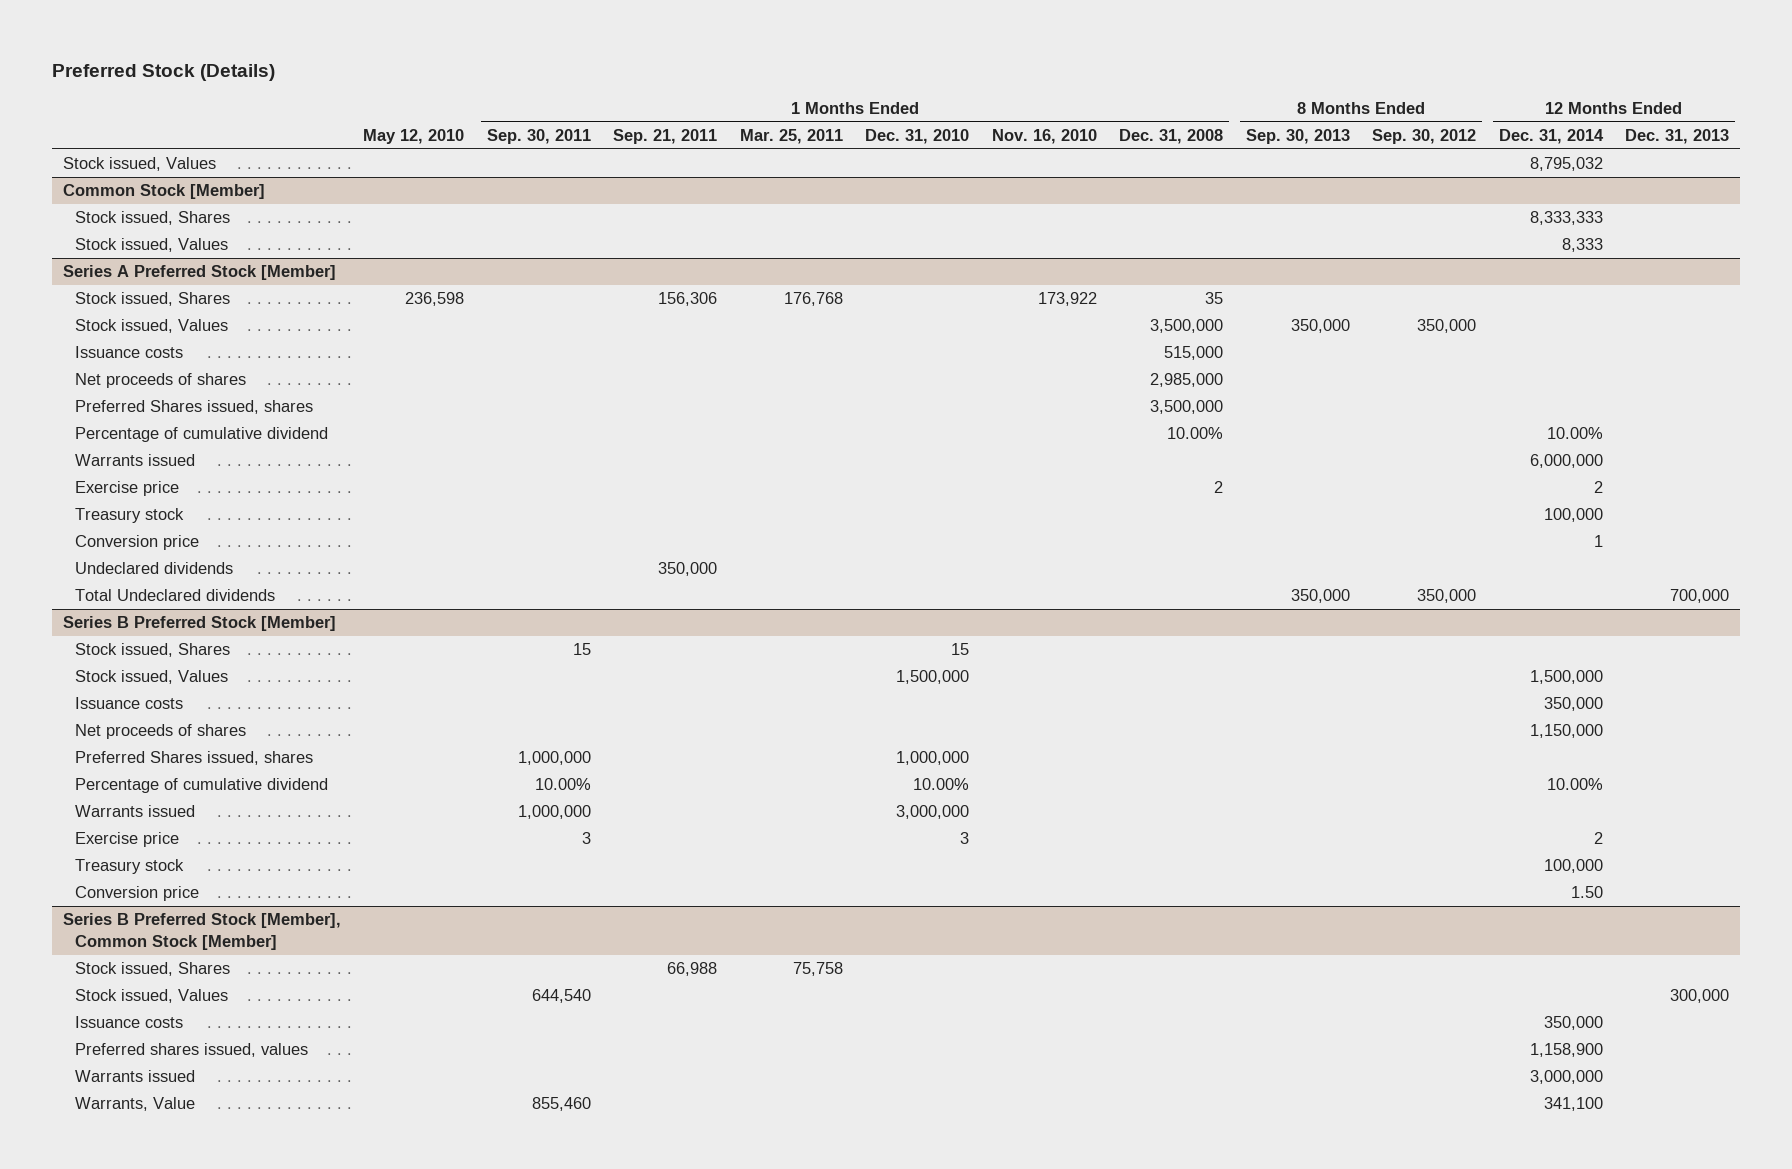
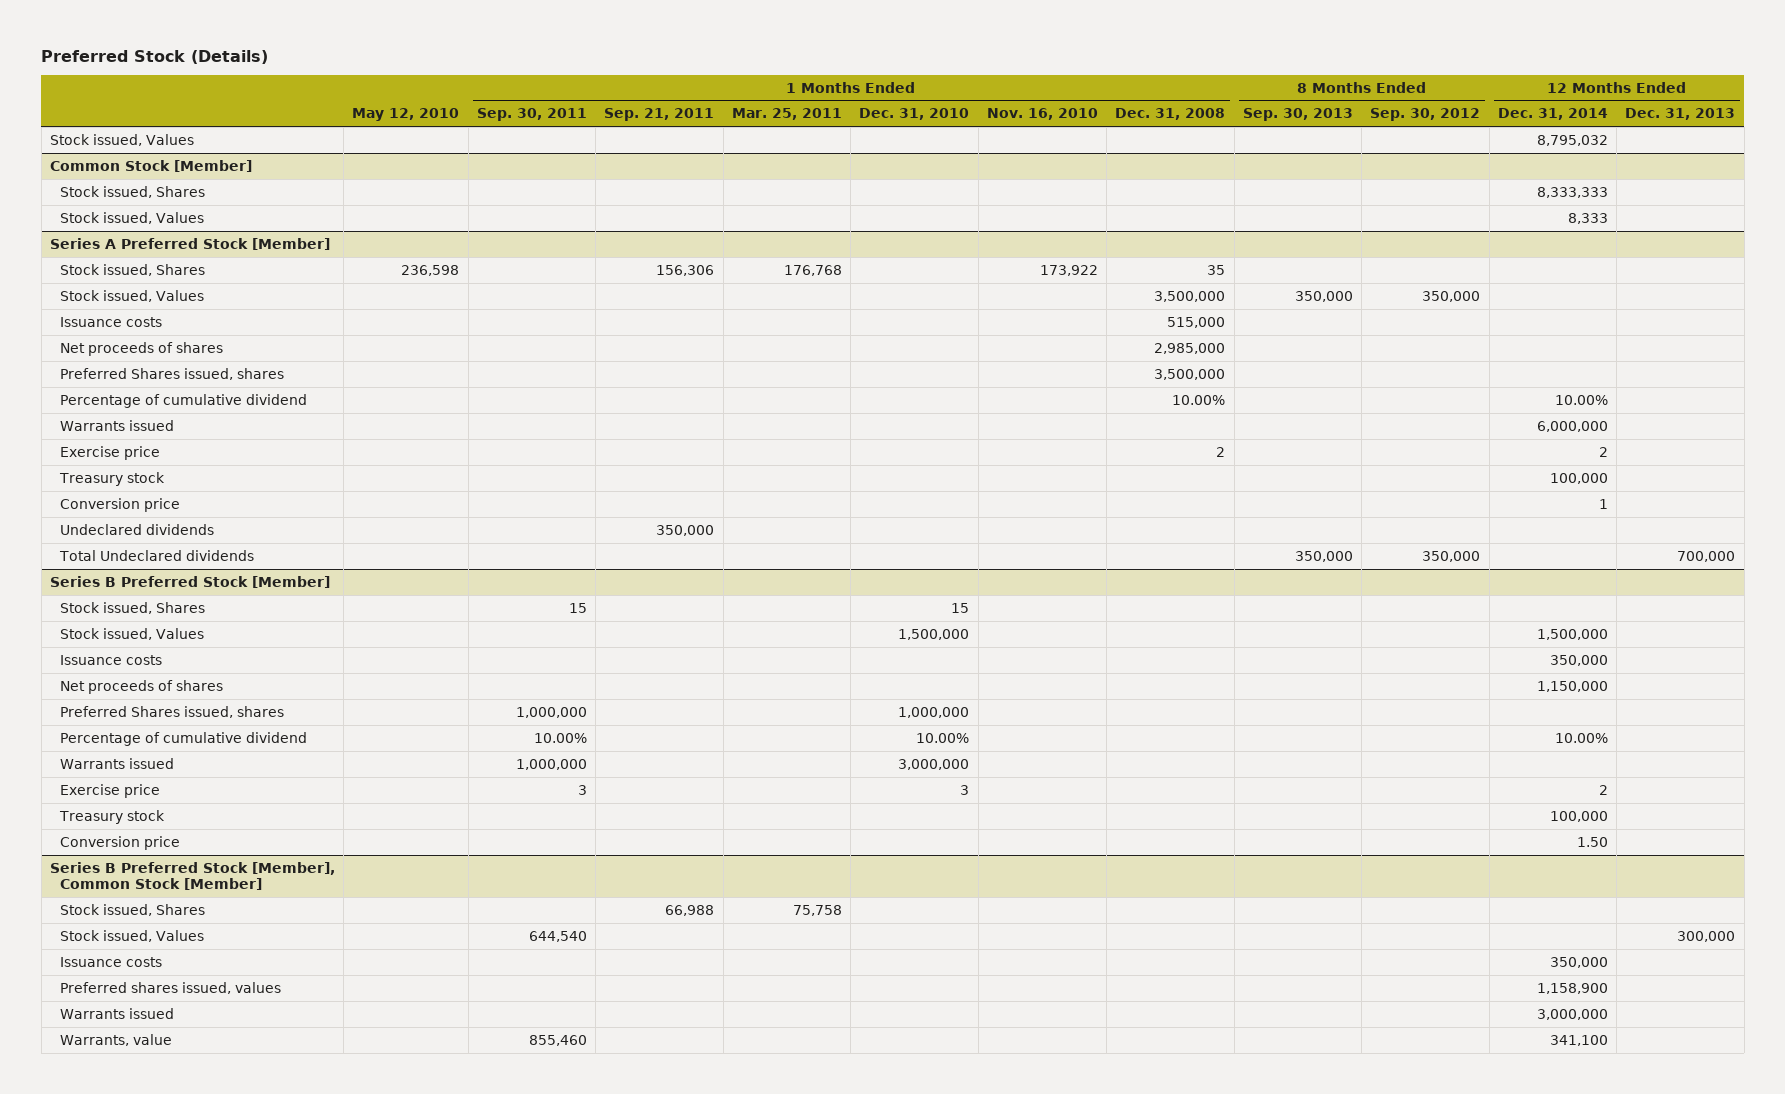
[74,1097,195,1112] Warrants, Value -> [59,1033,172,1046] Warrants, value

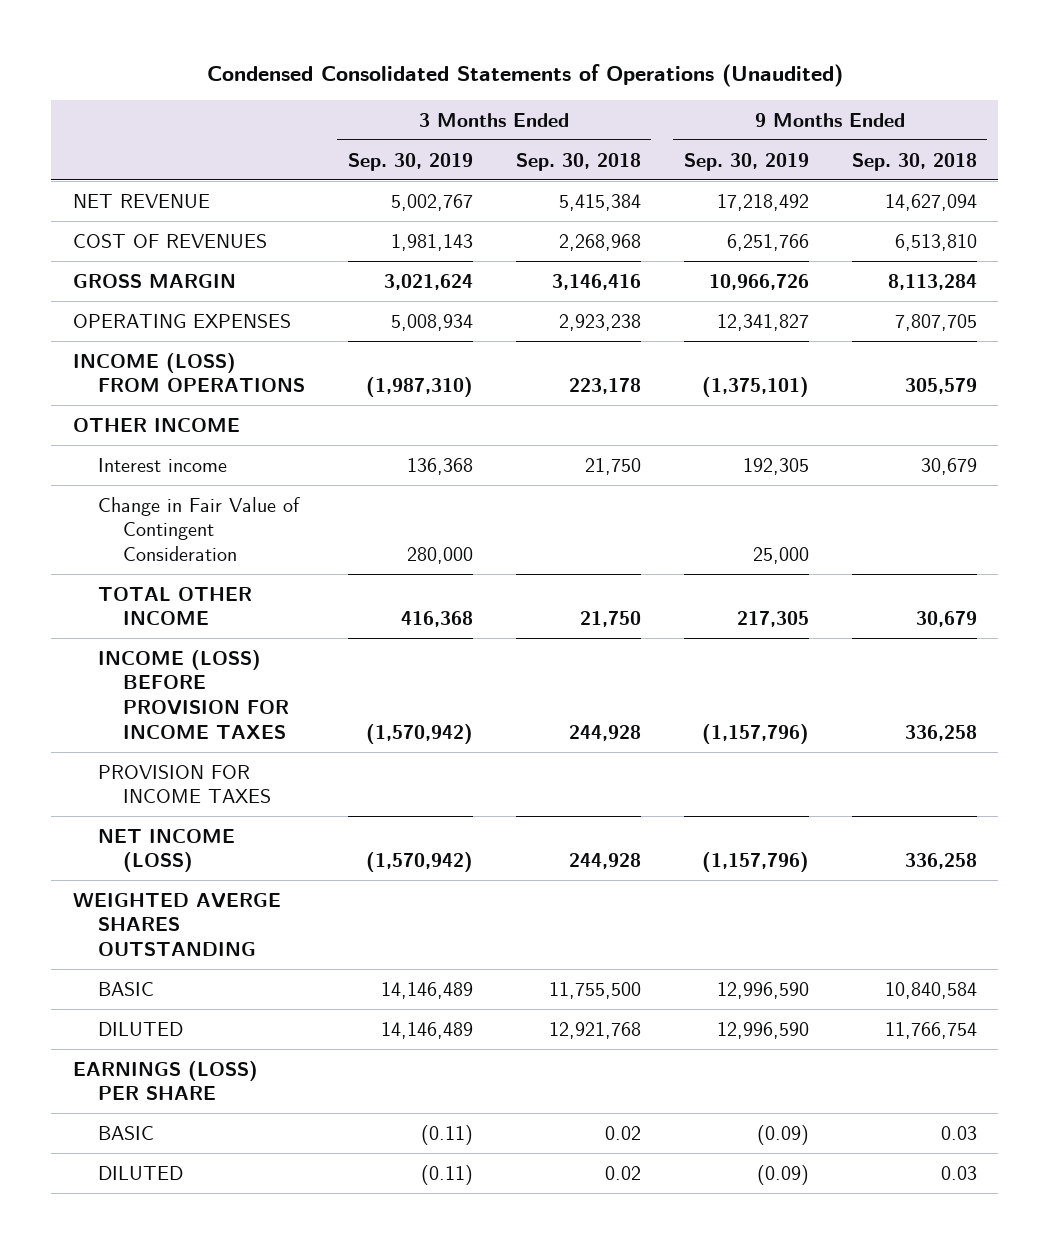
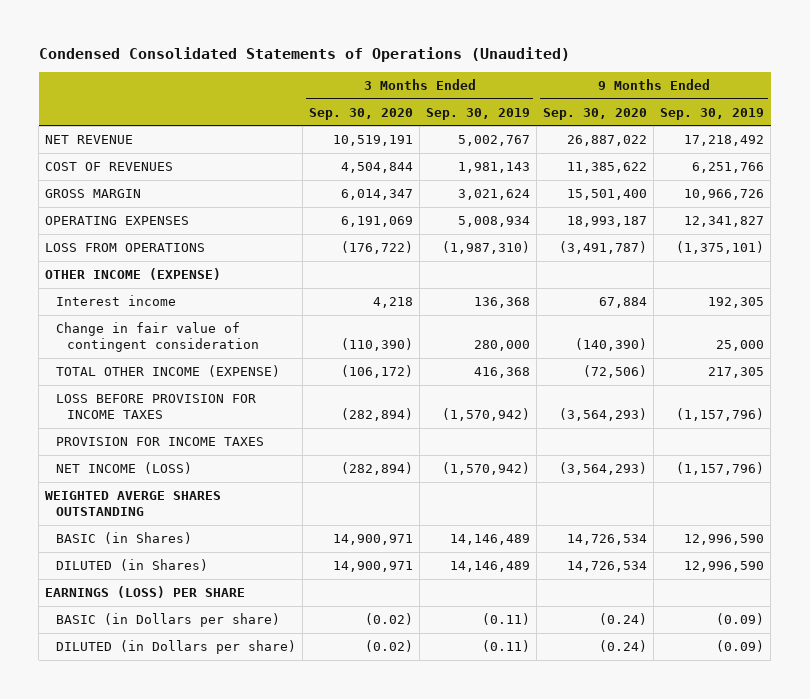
[515,152,641,171] Sep. 30, 2018 -> none
[851,152,977,171] Sep. 30, 2018 -> none
none -> [309,107,414,120] Sep. 30, 2020
none -> [543,107,648,120] Sep. 30, 2020
[72,352,305,393] INCOME (LOSS) FROM OPERATIONS -> [45,243,206,253] LOSS FROM OPERATIONS
[72,417,240,432] OTHER INCOME -> [45,268,222,281] OTHER INCOME (EXPENSE)
[97,496,300,562] Change in Fair Value of Contingent Consideration -> [55,322,259,353] Change in fair value of contingent consideration
[97,586,252,626] TOTAL OTHER INCOME -> [55,365,280,378] TOTAL OTHER INCOME (EXPENSE)
[97,649,289,740] INCOME (LOSS) BEFORE PROVISION FOR INCOME TAXES -> [55,394,256,420] LOSS BEFORE PROVISION FOR INCOME TAXES
[97,981,154,996] BASIC -> [55,532,192,545] BASIC (in Shares)
[97,1021,183,1036] DILUTED -> [55,559,208,572] DILUTED (in Shares)
[97,1125,154,1140] BASIC -> [55,613,280,628] BASIC (in Dollars per share)
[97,1165,183,1180] DILUTED -> [55,640,296,655] DILUTED (in Dollars per share)

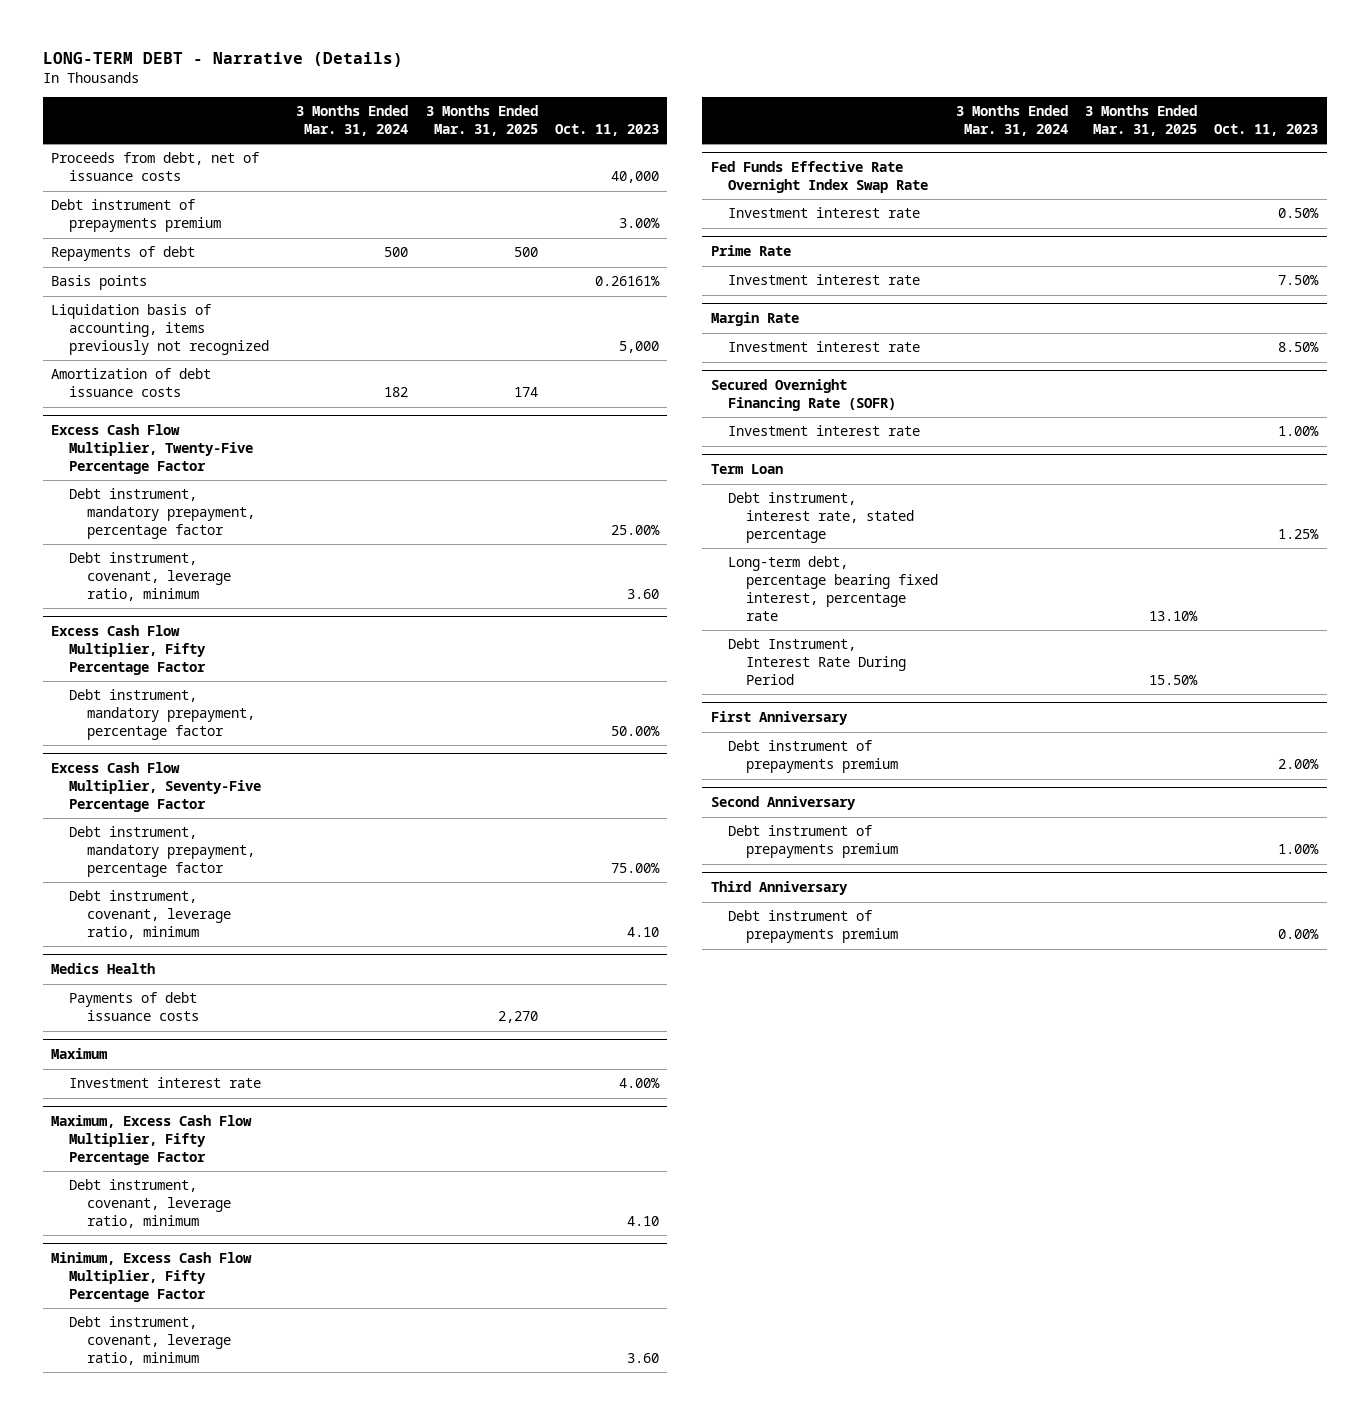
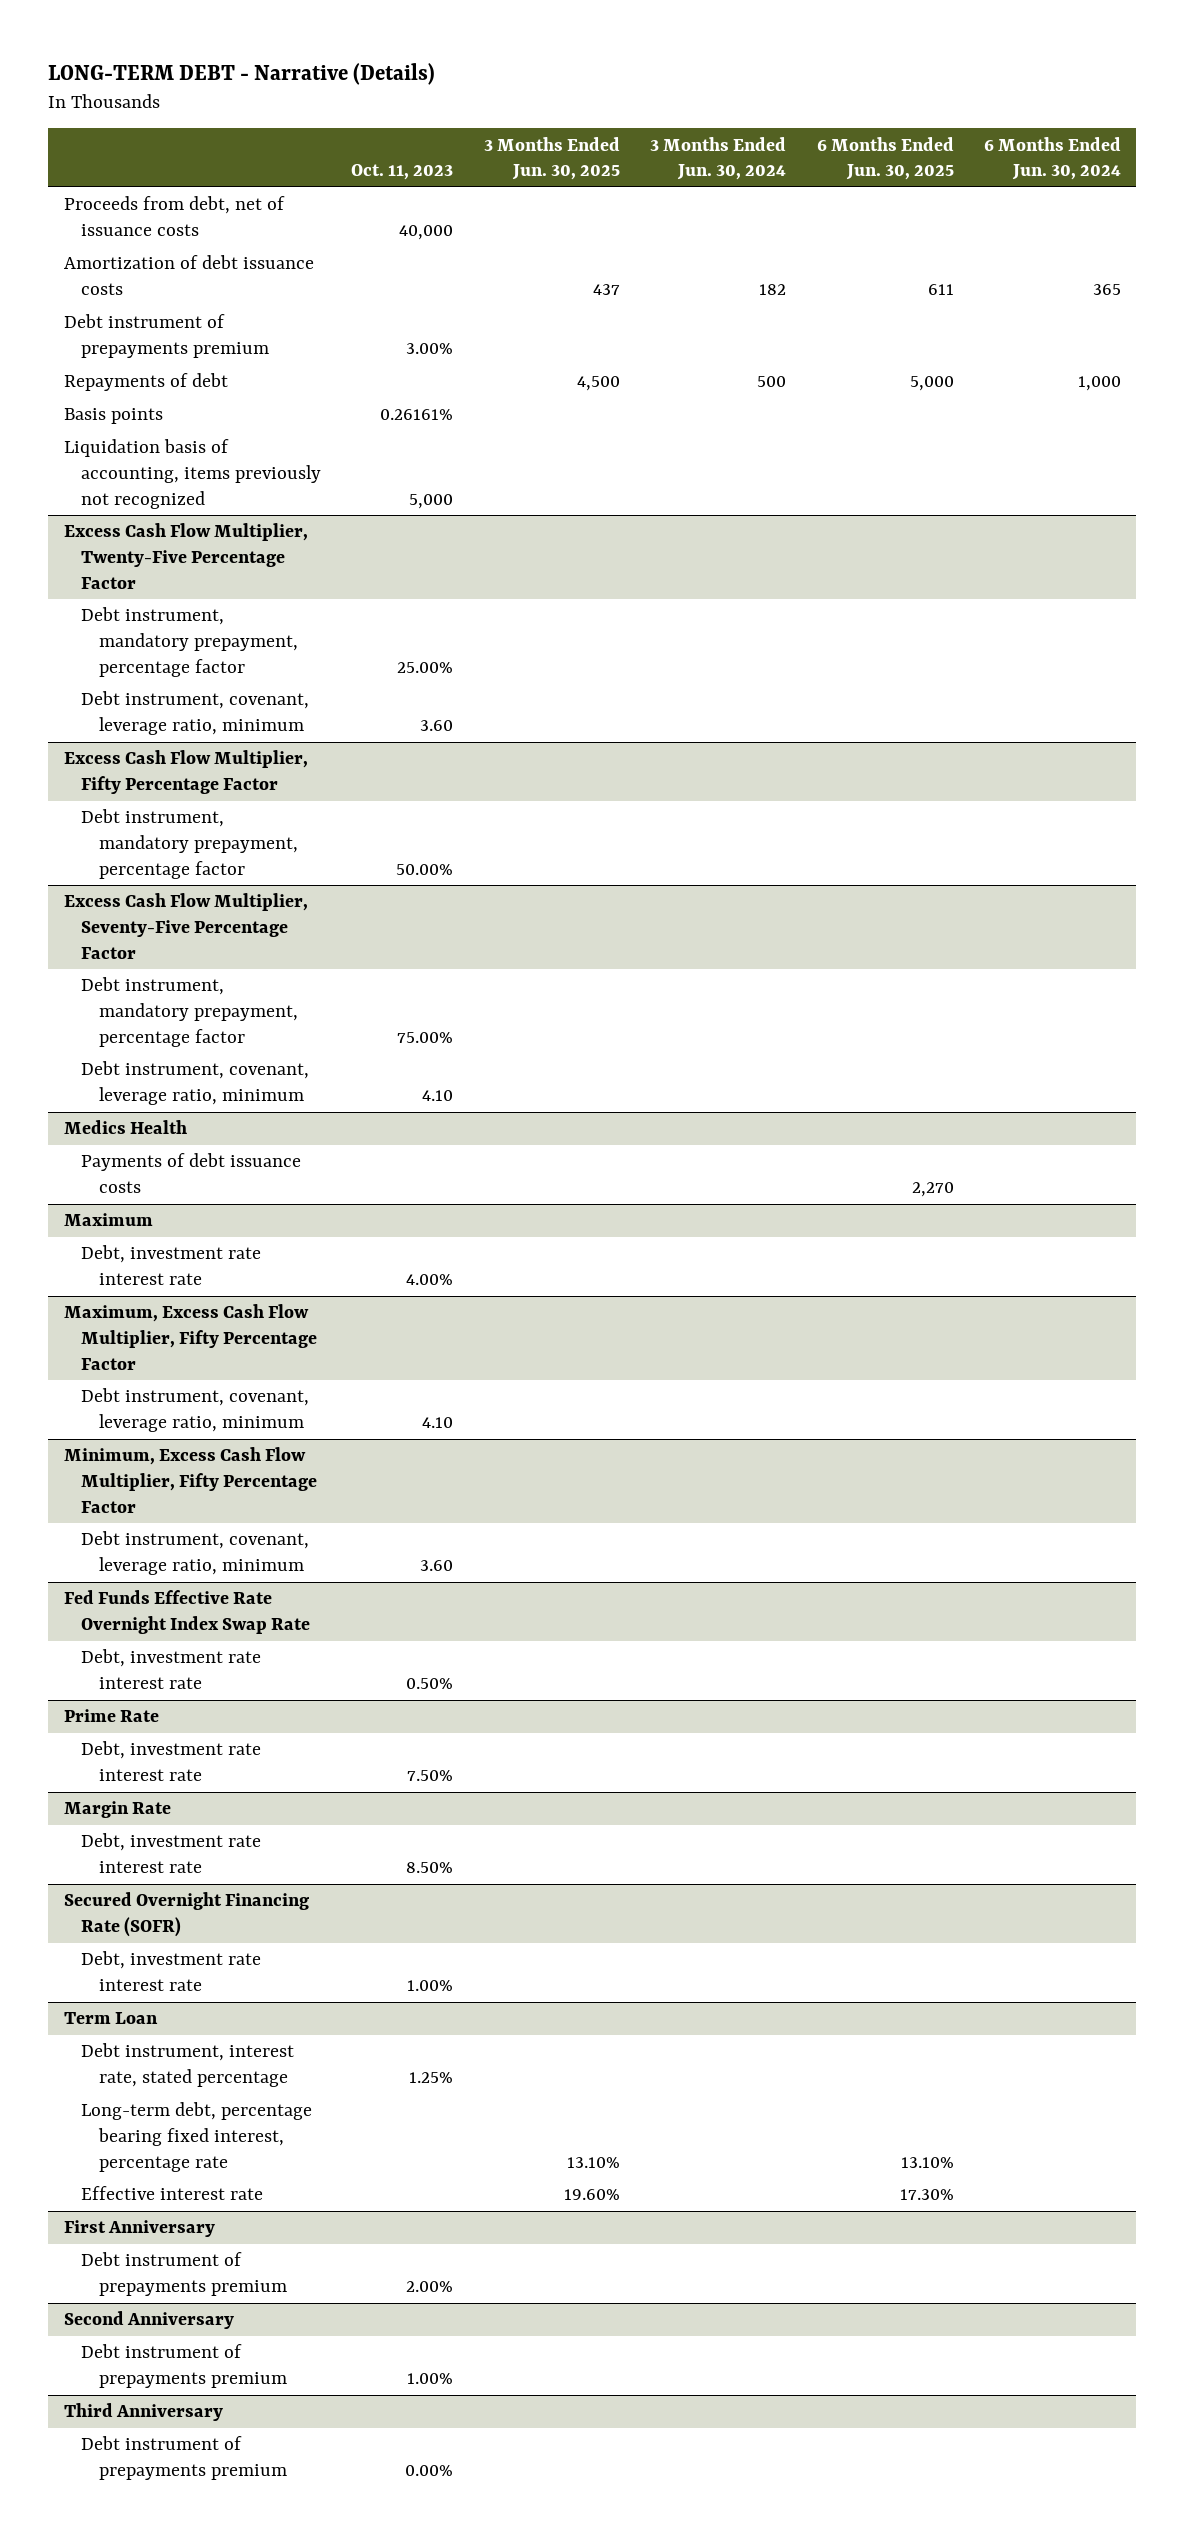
[296,104,409,136] 3 Months Ended Mar. 31, 2024 -> none
[425,104,538,136] 3 Months Ended Mar. 31, 2025 -> none
none -> [483,136,620,181] 3 Months Ended Jun. 30, 2025
none -> [650,136,787,181] 3 Months Ended Jun. 30, 2024
none -> [816,136,954,181] 6 Months Ended Jun. 30, 2025
none -> [983,136,1121,181] 6 Months Ended Jun. 30, 2024
[51,368,212,398] Amortization of debt issuance costs -> [63,255,314,295] Amortization of debt issuance costs
[69,1077,262,1089] Investment interest rate -> [81,1245,262,1285] Debt, investment rate interest rate
[728,207,921,219] Investment interest rate -> [81,1649,262,1689] Debt, investment rate interest rate
[728,274,921,286] Investment interest rate -> [81,1741,262,1781] Debt, investment rate interest rate
[728,341,921,353] Investment interest rate -> [81,1833,262,1873] Debt, investment rate interest rate
[728,425,921,437] Investment interest rate -> [81,1951,262,1991] Debt, investment rate interest rate
[728,638,907,685] Debt Instrument, Interest Rate During Period -> [81,2186,264,2201] Effective interest rate

